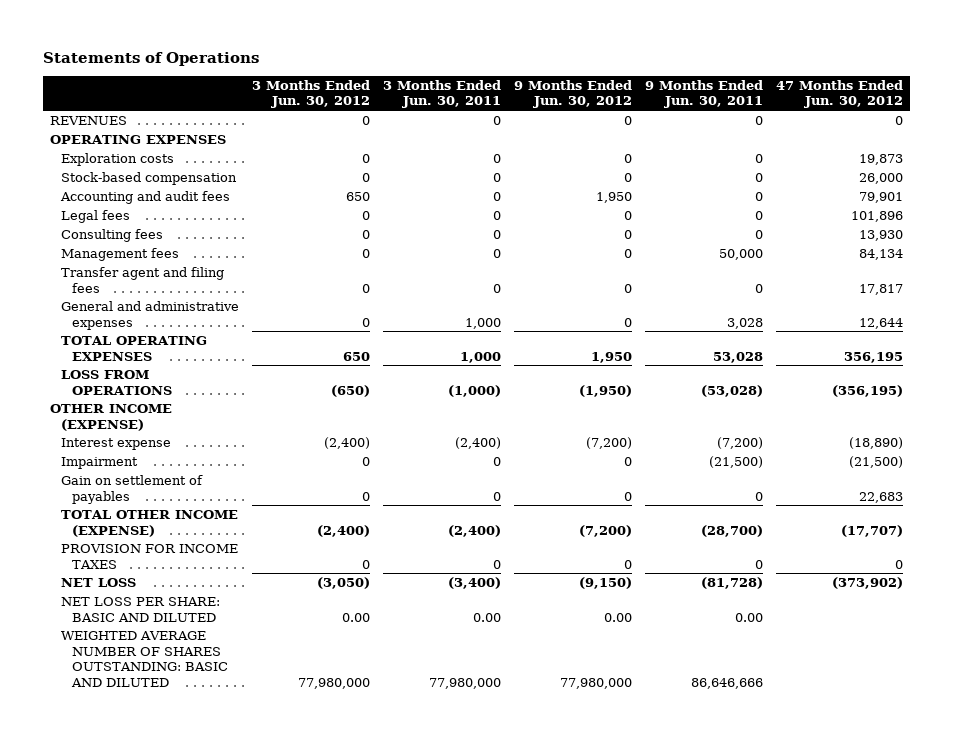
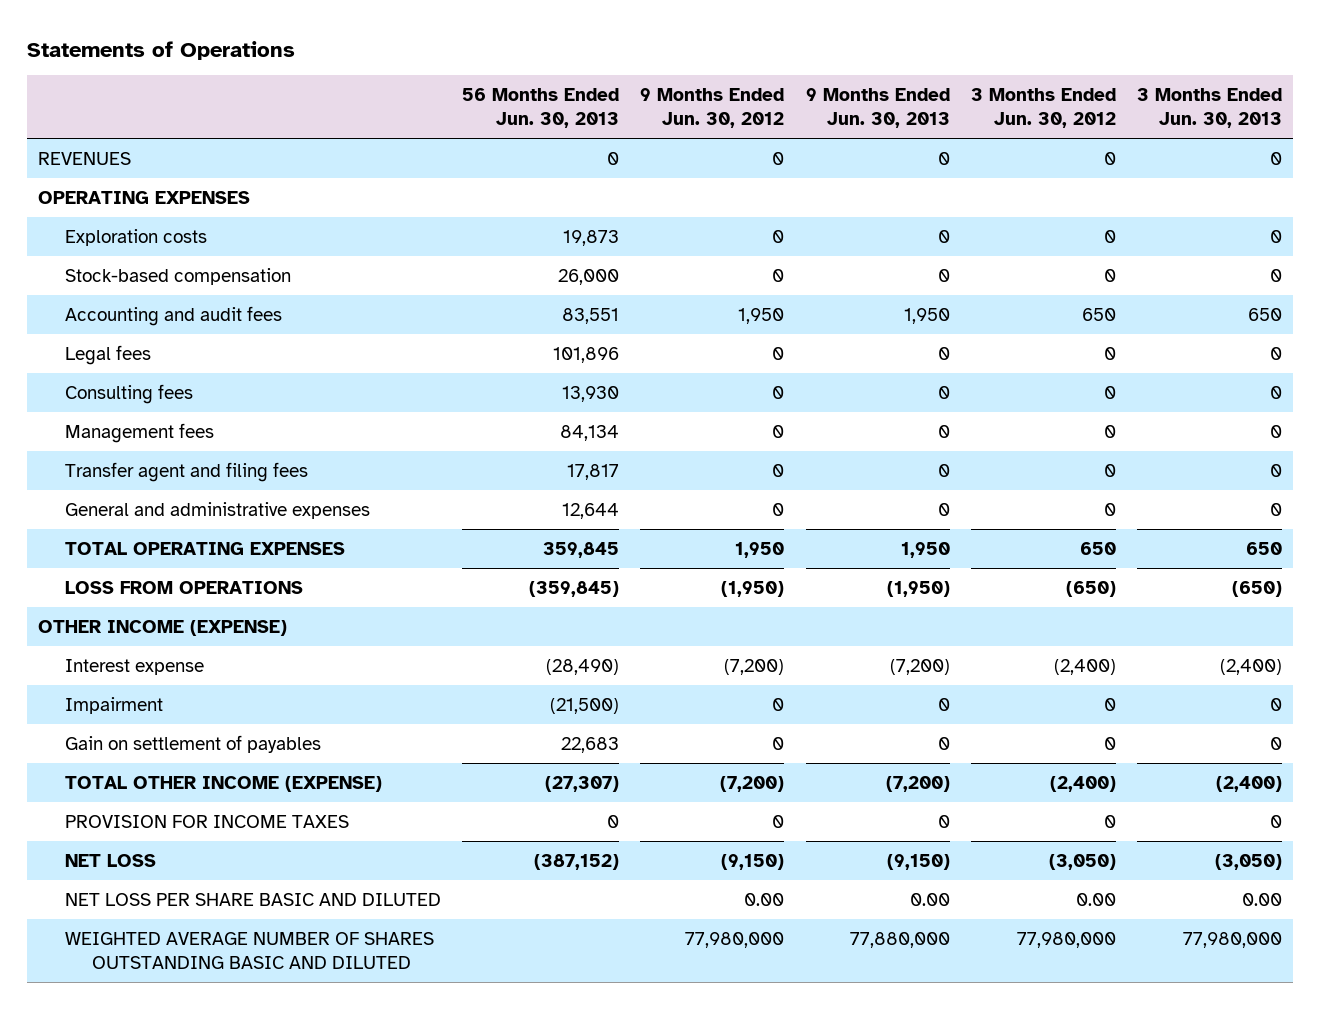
[382,79,501,109] 3 Months Ended Jun. 30, 2011 -> none
[645,79,764,109] 9 Months Ended Jun. 30, 2011 -> none
[776,79,904,109] 47 Months Ended Jun. 30, 2012 -> none
none -> [462,88,620,129] 56 Months Ended Jun. 30, 2013
none -> [805,88,950,129] 9 Months Ended Jun. 30, 2013
none -> [1136,88,1282,129] 3 Months Ended Jun. 30, 2013
[60,597,220,622] NET LOSS PER SHARE: BASIC AND DILUTED -> [65,892,442,906] NET LOSS PER SHARE BASIC AND DILUTED
[60,631,228,687] WEIGHTED AVERAGE NUMBER OF SHARES OUTSTANDING: BASIC AND DILUTED -> [65,931,435,970] WEIGHTED AVERAGE NUMBER OF SHARES OUTSTANDING BASIC AND DILUTED

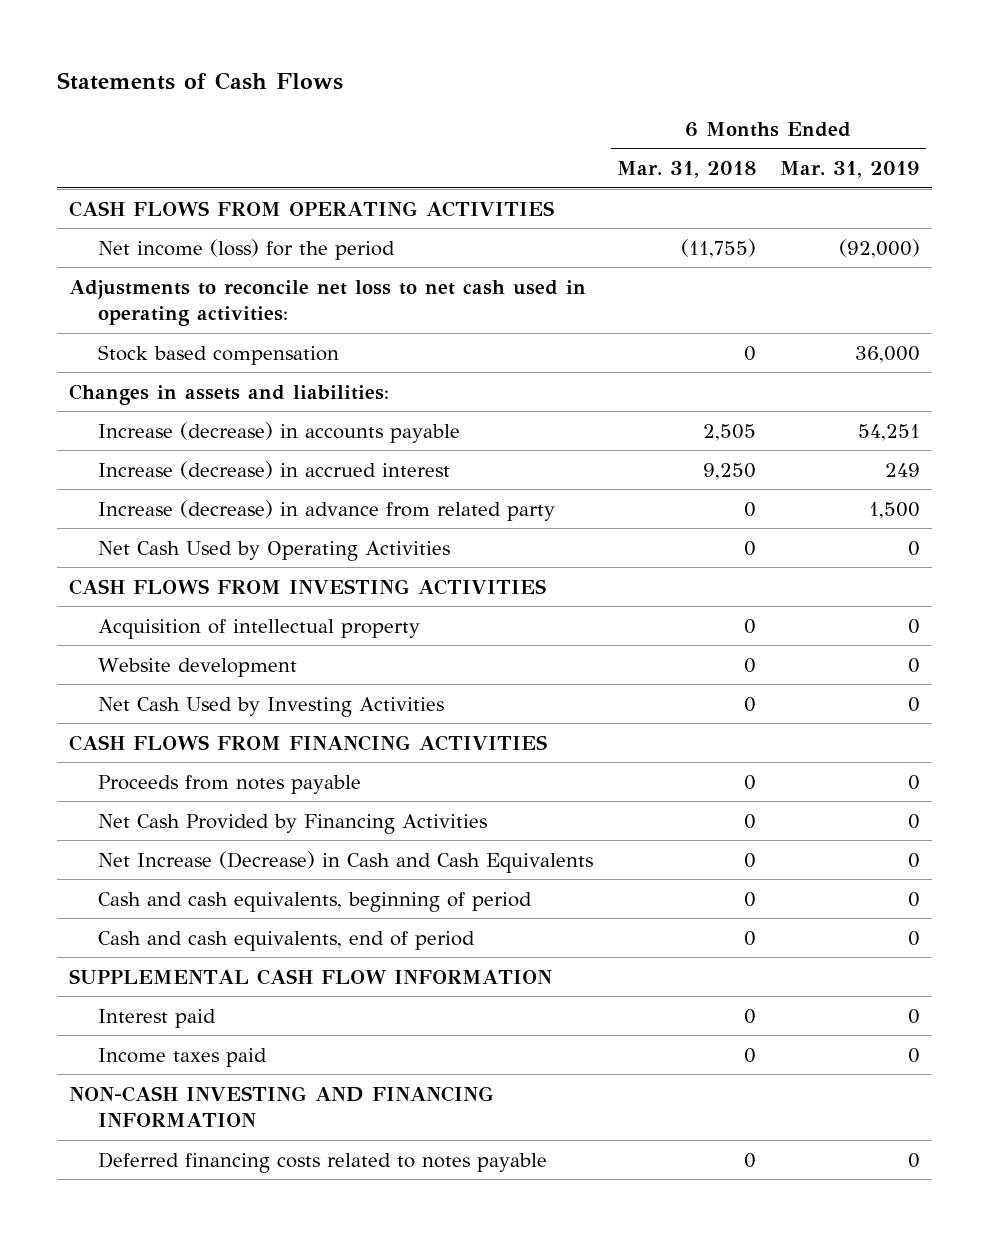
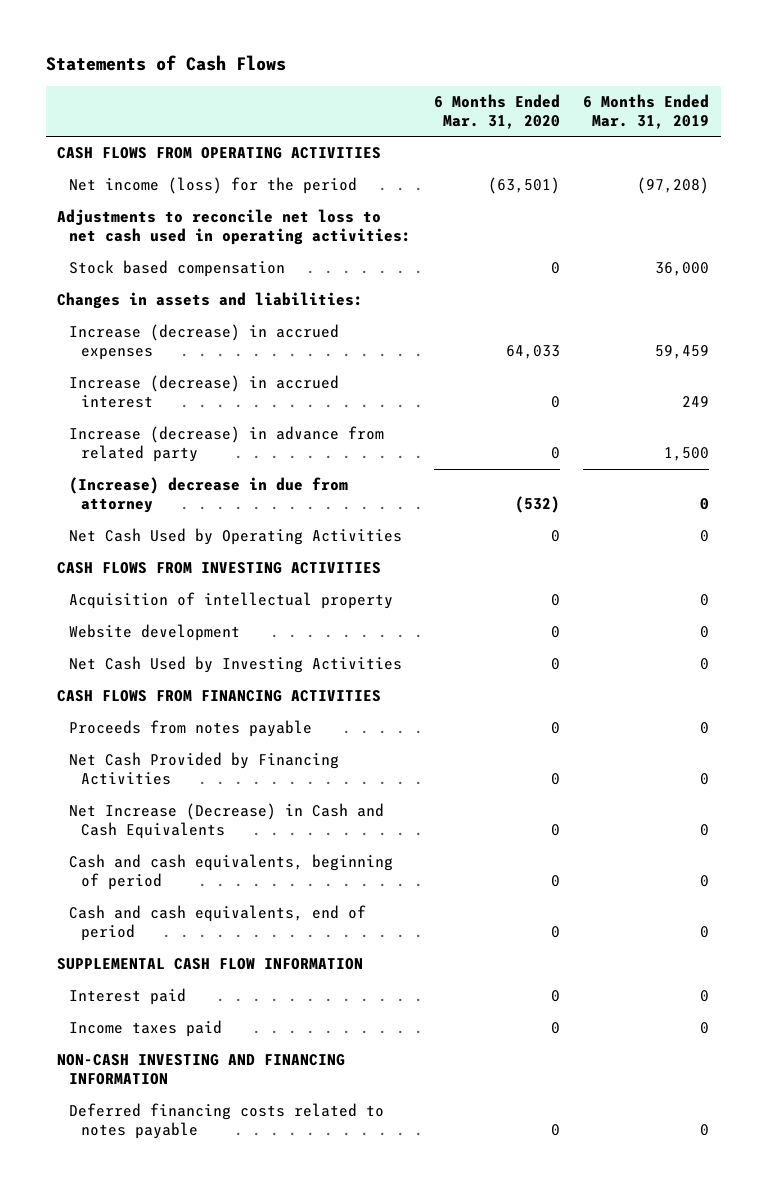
[616,161,756,179] Mar. 31, 2018 -> none
none -> [434,94,561,130] 6 Months Ended Mar. 31, 2020
[838,238,920,258] (92,000) -> [637,177,710,195] (97,208)
[97,421,460,443] Increase (decrease) in accounts payable -> none
none -> [69,324,340,361] Increase (decrease) in accrued expenses
none -> [69,477,349,514] (Increase) decrease in due from attorney

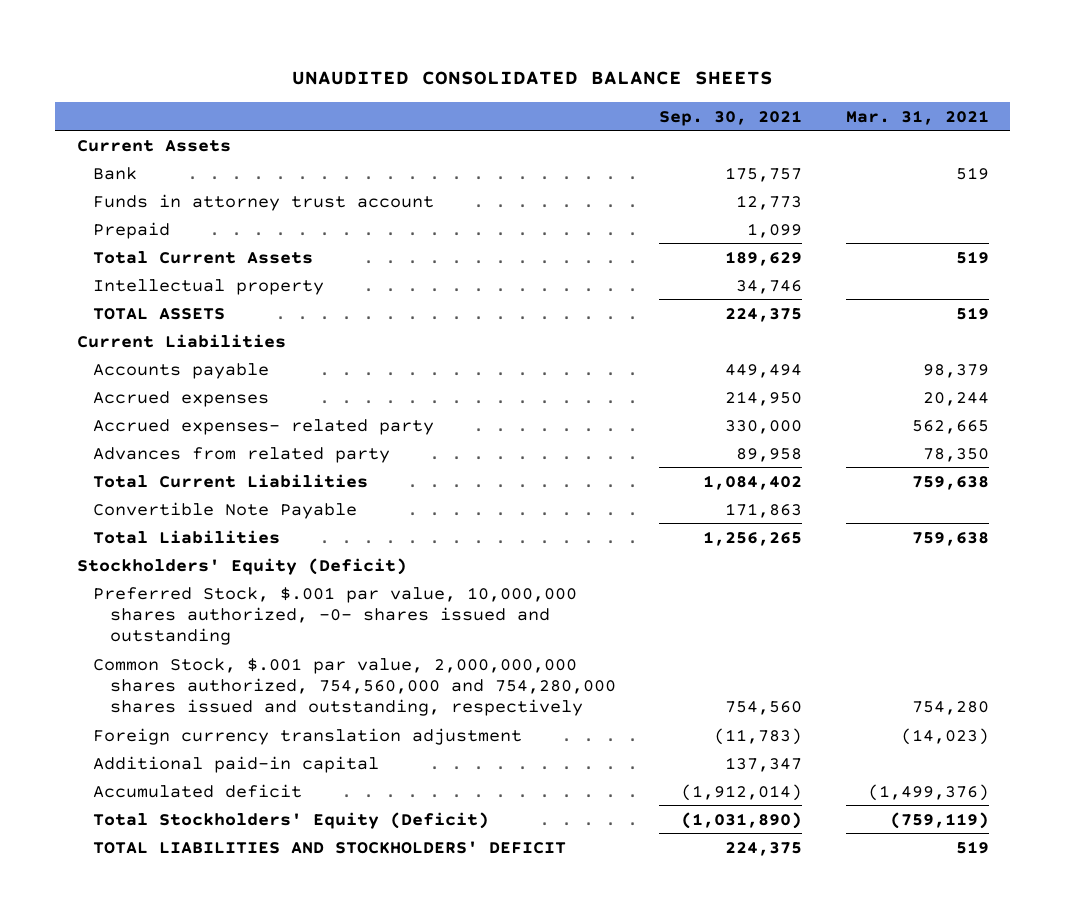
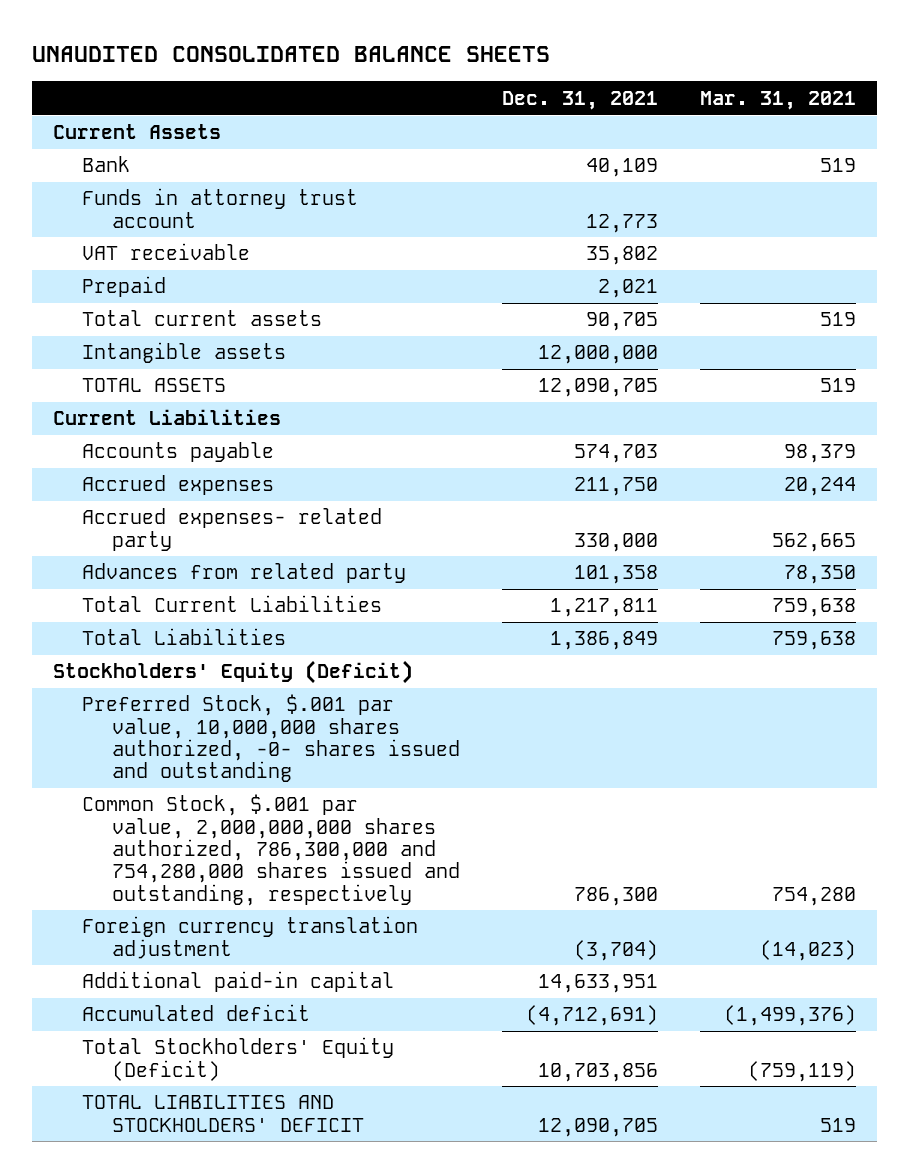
[659,109,803,126] Sep. 30, 2021 -> none
none -> [501,90,658,110] Dec. 31, 2021
none -> [82,243,251,261] VAT receivable
[93,278,325,295] Intellectual property -> none
[93,250,314,264] Total Current Assets -> [82,310,323,327] Total current assets
none -> [82,342,287,364] Intangible assets
[93,501,358,519] Convertible Note Payable -> none
[93,657,616,717] Common Stock, $.001 par value, 2,000,000,000 shares authorized, 754,560,000 and 754,280,000 shares issued and outstanding, respectively -> [82,794,460,906] Common Stock, $.001 par value, 2,000,000,000 shares authorized, 786,300,000 and 754,280,000 shares issued and outstanding, respectively

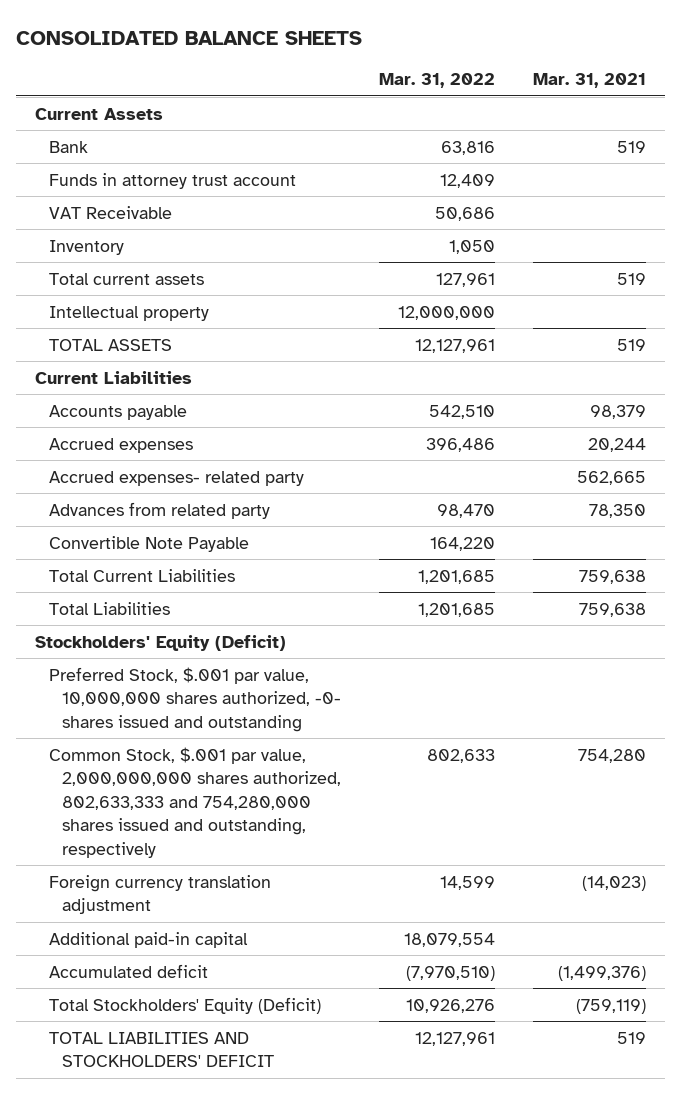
[31,45,550,62] UNAUDITED CONSOLIDATED BALANCE SHEETS -> [16,30,363,45] CONSOLIDATED BALANCE SHEETS
[501,90,658,110] Dec. 31, 2021 -> none
none -> [379,73,496,89] Mar. 31, 2022
[82,276,167,298] Prepaid -> none
[82,243,251,261] VAT receivable -> [48,205,172,219] VAT Receivable
none -> [48,239,124,255] Inventory
[82,342,287,364] Intangible assets -> [48,305,209,321] Intellectual property
none -> [48,535,249,552] Convertible Note Payable
[82,794,460,906] Common Stock, $.001 par value, 2,000,000,000 shares authorized, 786,300,000 and 754,280,000 shares issued and outstanding, respectively -> [48,746,342,858] Common Stock, $.001 par value, 2,000,000,000 shares authorized, 802,633,333 and 754,280,000 shares issued and outstanding, respectively

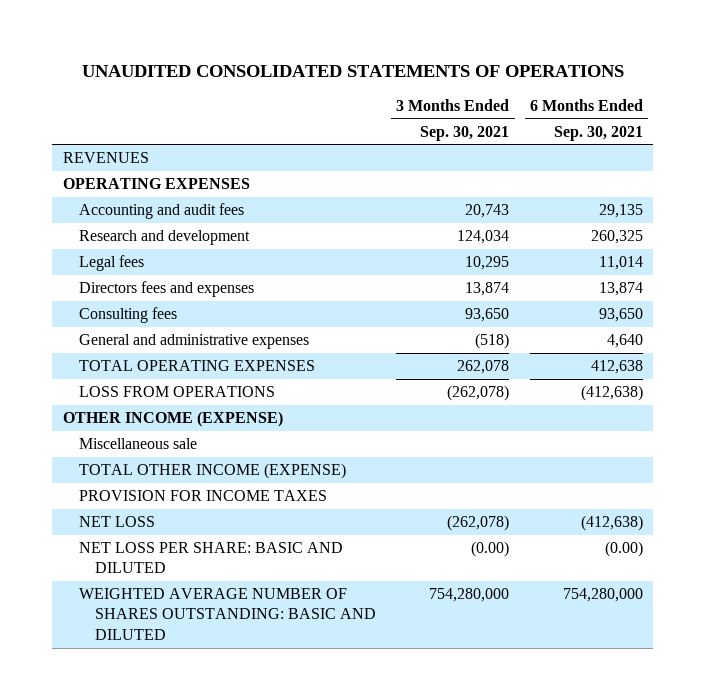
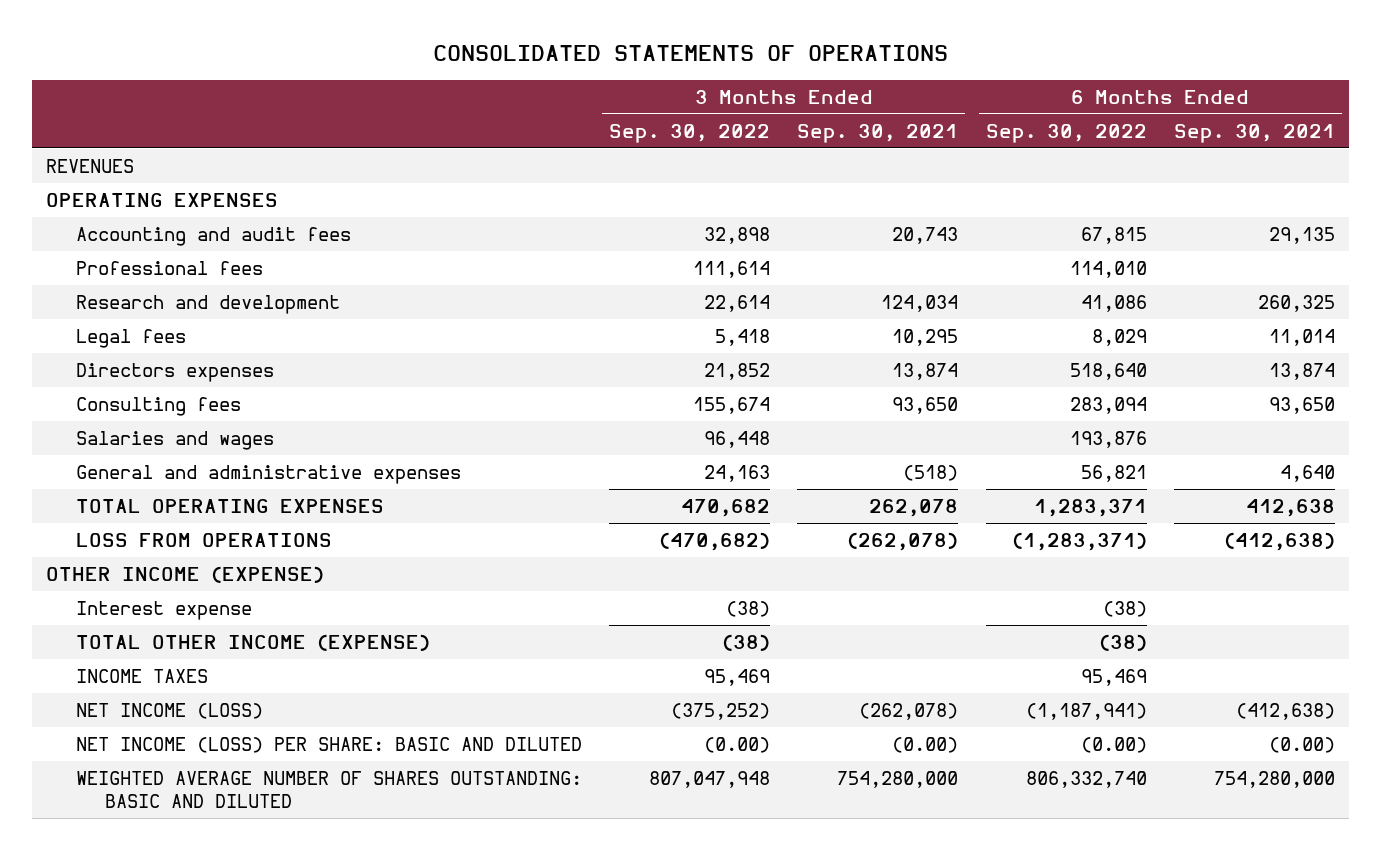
[81,65,624,78] UNAUDITED CONSOLIDATED STATEMENTS OF OPERATIONS -> [432,45,948,62] CONSOLIDATED STATEMENTS OF OPERATIONS
none -> [608,123,770,143] Sep. 30, 2022
none -> [985,123,1147,143] Sep. 30, 2022
none -> [75,261,263,276] Professional fees
[78,280,254,297] Directors fees and expenses -> [75,363,274,383] Directors expenses
none -> [75,431,274,451] Salaries and wages
[78,437,197,449] Miscellaneous sale -> none
none -> [75,601,252,621] Interest expense
[78,489,327,501] PROVISION FOR INCOME TAXES -> [75,669,208,684] INCOME TAXES
[78,515,155,527] NET LOSS -> [75,703,263,720] NET INCOME (LOSS)
[78,541,343,574] NET LOSS PER SHARE: BASIC AND DILUTED -> [75,737,582,754] NET INCOME (LOSS) PER SHARE: BASIC AND DILUTED

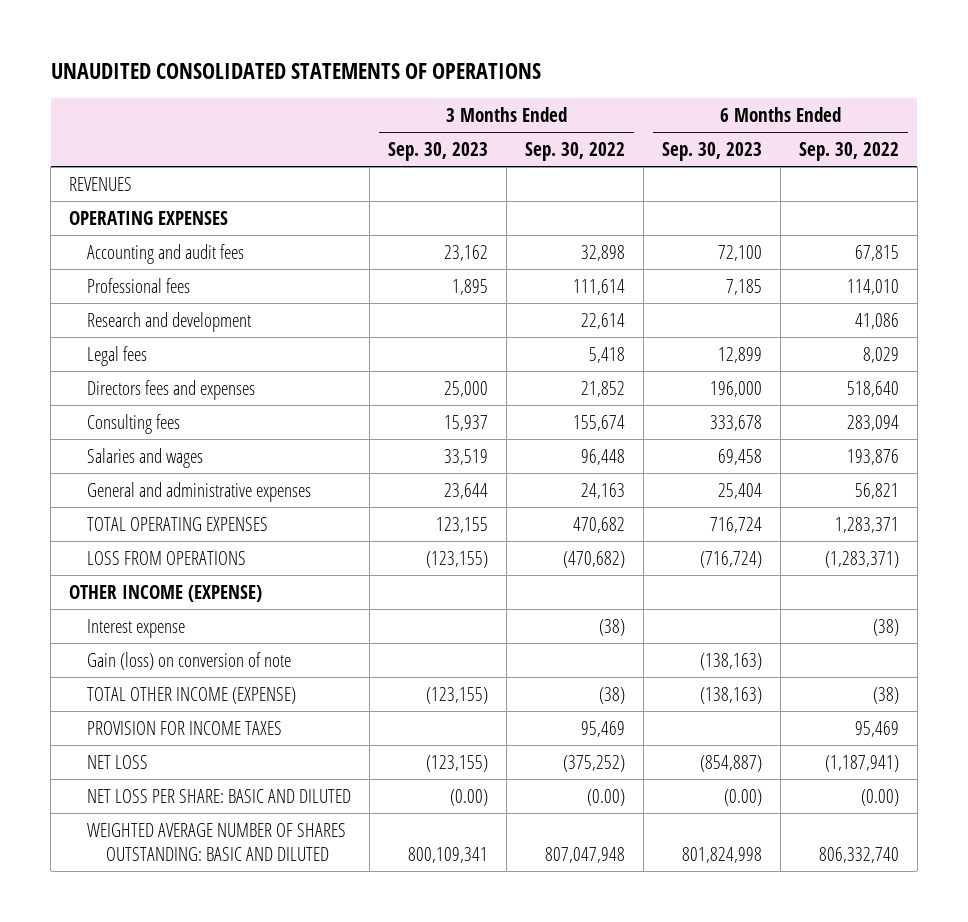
[432,45,948,62] CONSOLIDATED STATEMENTS OF OPERATIONS -> [50,63,541,80] UNAUDITED CONSOLIDATED STATEMENTS OF OPERATIONS
[797,123,959,143] Sep. 30, 2021 -> none
[1173,123,1335,143] Sep. 30, 2021 -> none
none -> [388,141,489,161] Sep. 30, 2023
none -> [662,141,763,161] Sep. 30, 2023
[75,363,274,383] Directors expenses -> [87,379,256,400] Directors fees and expenses
none -> [87,651,292,670] Gain (loss) on conversion of note
[75,669,208,684] INCOME TAXES -> [87,720,283,735] PROVISION FOR INCOME TAXES
[75,703,263,720] NET INCOME (LOSS) -> [87,754,149,769] NET LOSS
[75,737,582,754] NET INCOME (LOSS) PER SHARE: BASIC AND DILUTED -> [87,788,352,803] NET LOSS PER SHARE: BASIC AND DILUTED

